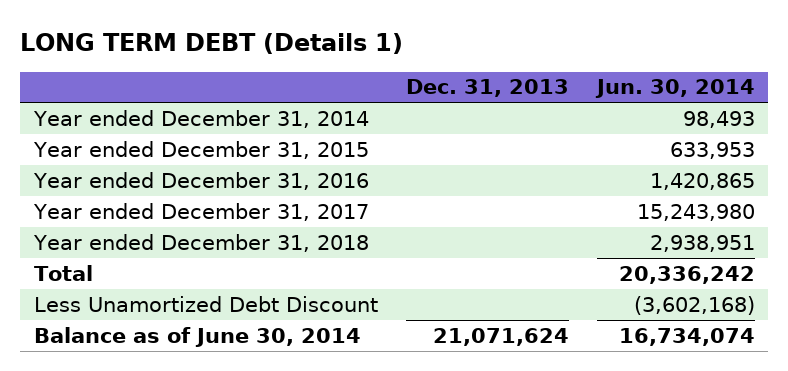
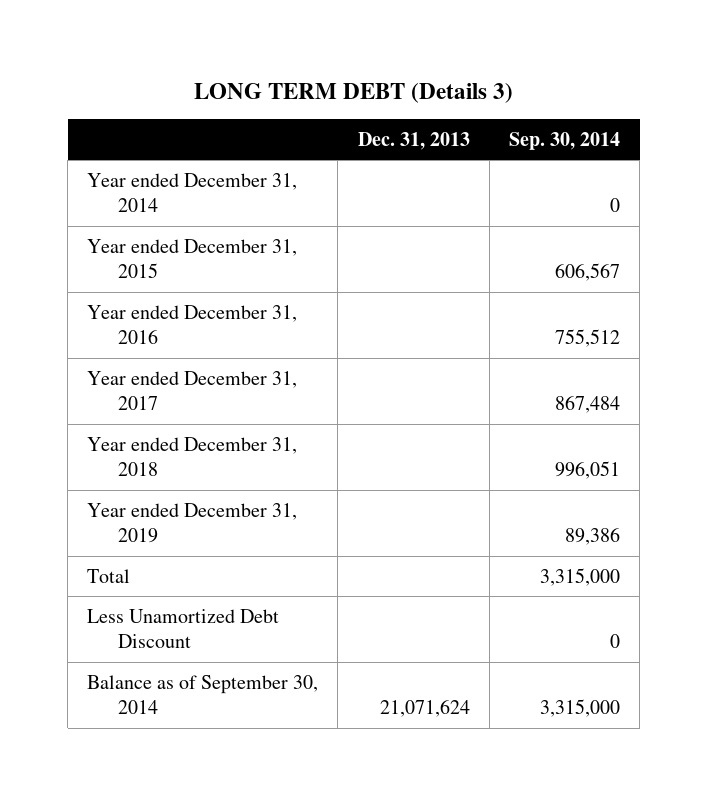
[19,33,403,55] LONG TERM DEBT (Details 1) -> [193,82,513,103] LONG TERM DEBT (Details 3)
[594,79,755,99] Jun. 30, 2014 -> none
none -> [509,131,621,150] Sep. 30, 2014
none -> [87,502,298,544] Year ended December 31, 2019
[33,326,361,347] Balance as of June 30, 2014 -> [87,674,319,715] Balance as of September 30, 2014

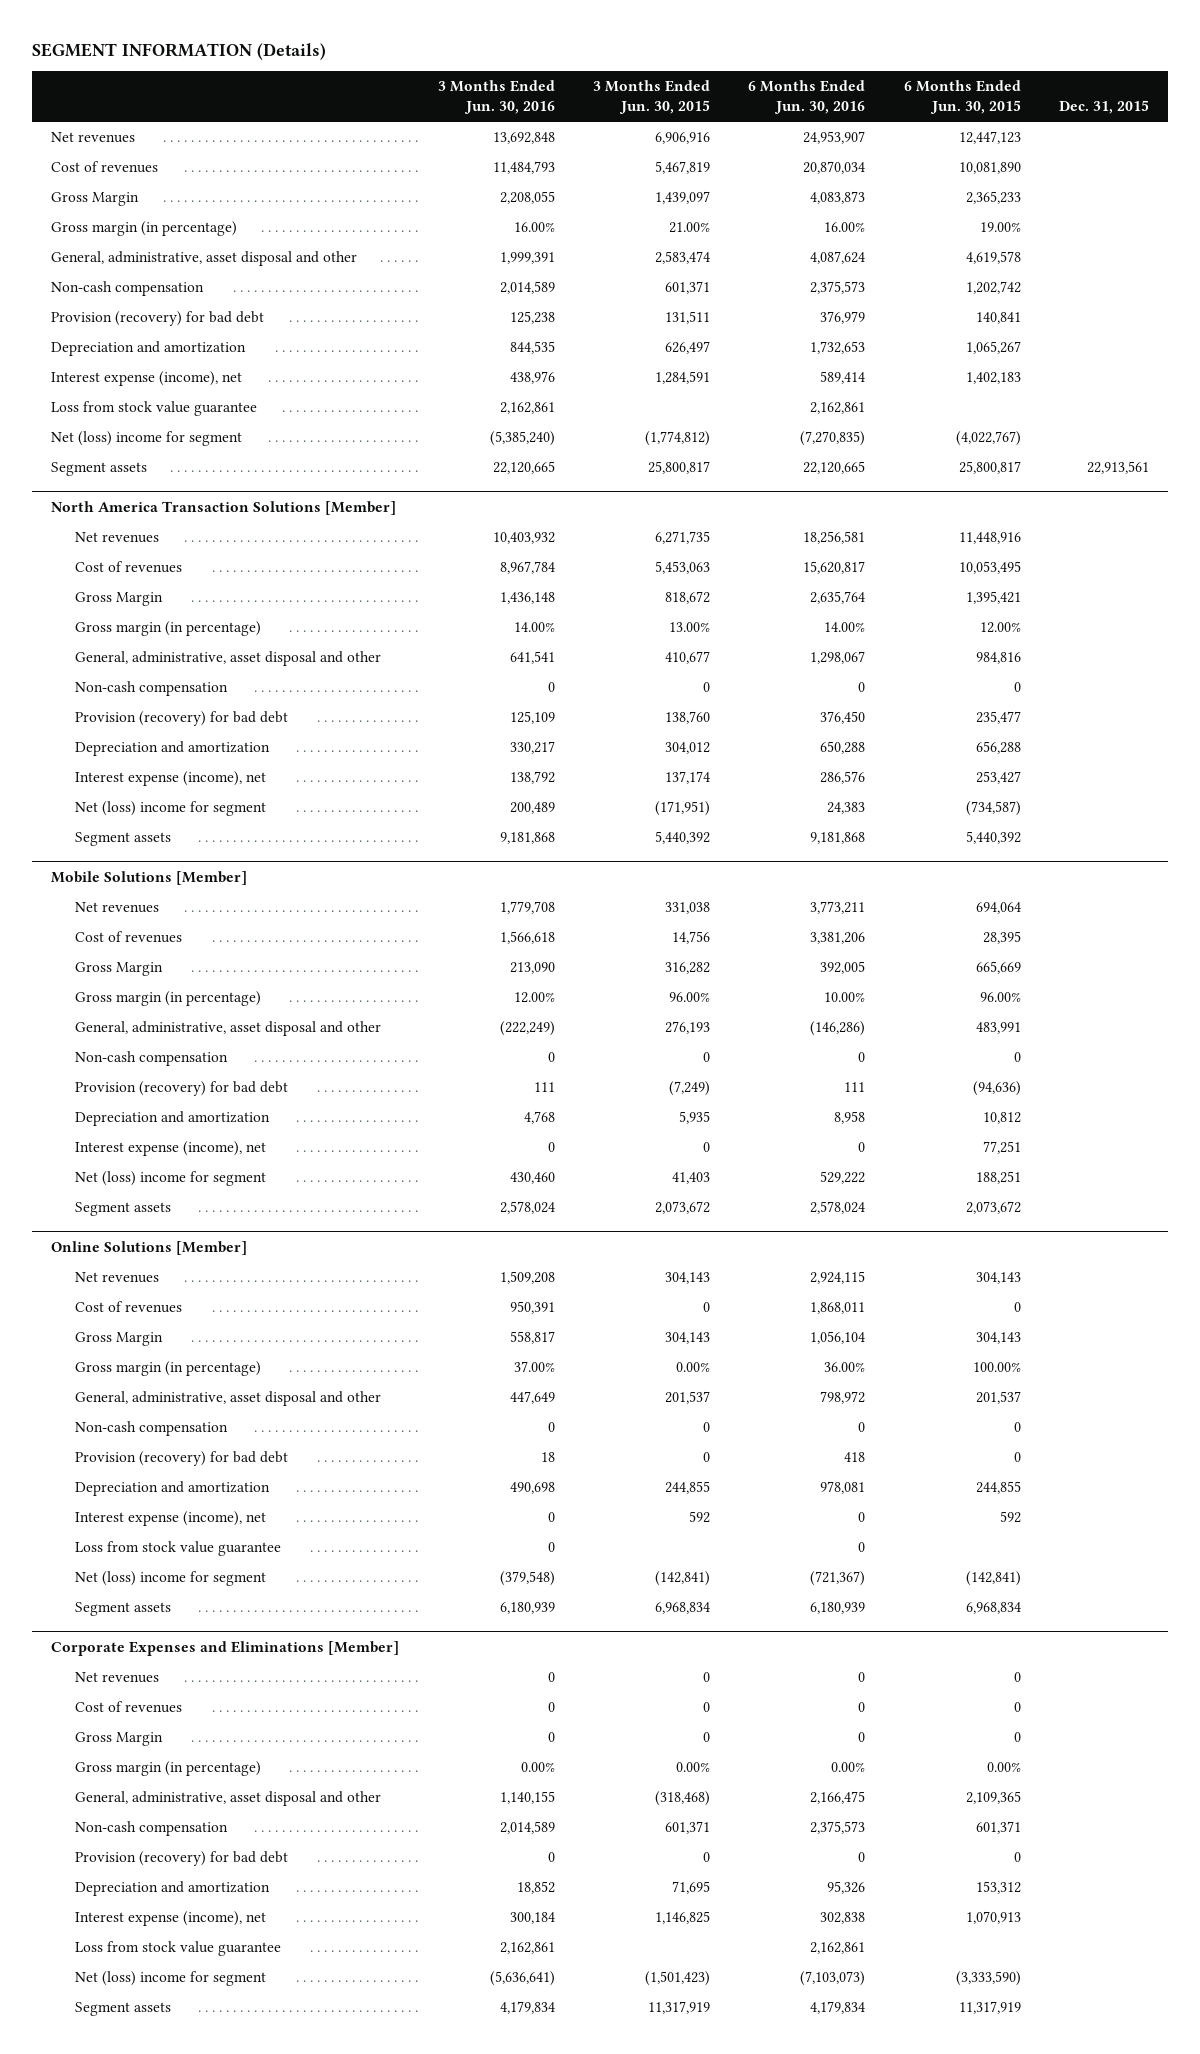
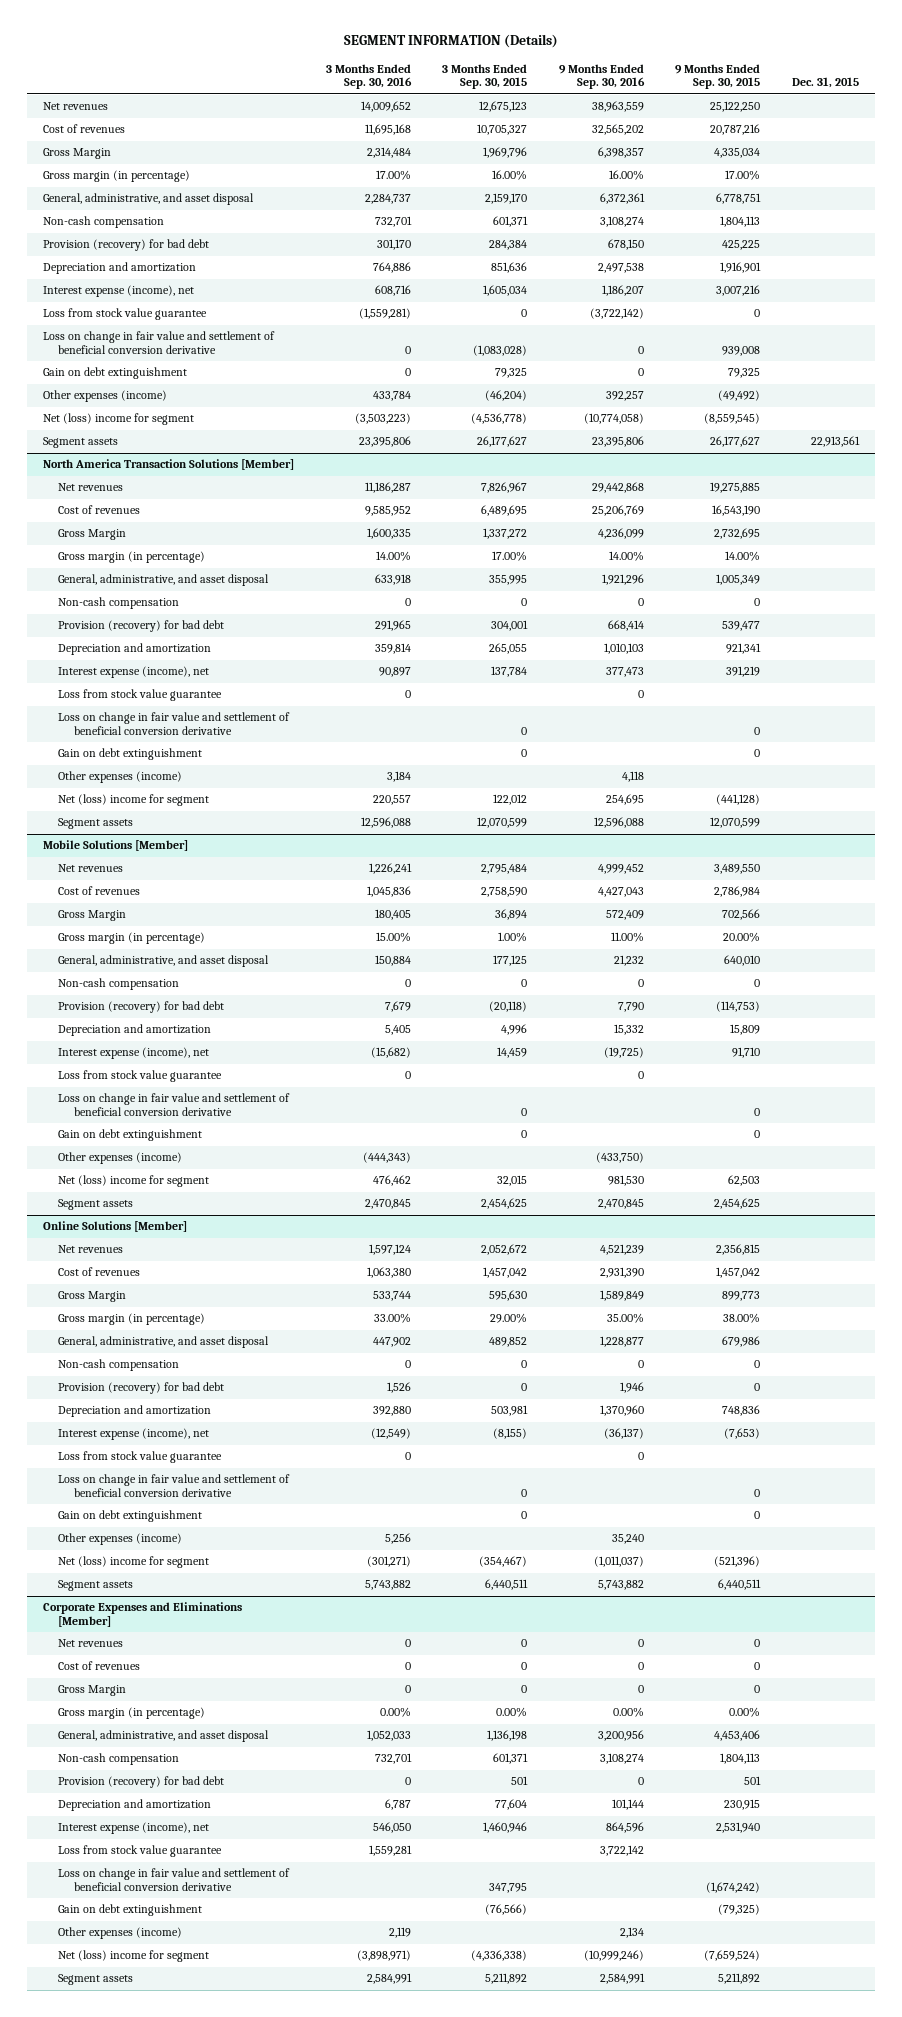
[437,80,555,115] 3 Months Ended Jun. 30, 2016 -> none
[592,80,710,115] 3 Months Ended Jun. 30, 2015 -> none
[748,80,866,115] 6 Months Ended Jun. 30, 2016 -> none
[903,80,1021,115] 6 Months Ended Jun. 30, 2015 -> none
none -> [325,63,412,90] 3 Months Ended Sep. 30, 2016
none -> [442,63,528,90] 3 Months Ended Sep. 30, 2015
none -> [558,63,645,90] 9 Months Ended Sep. 30, 2016
none -> [675,63,761,90] 9 Months Ended Sep. 30, 2015
[51,251,358,267] General, administrative, asset disposal and other -> [42,193,254,206] General, administrative, and asset disposal
none -> [42,331,275,355] Loss on change in fair value and settlement of beneficial conversion derivative
none -> [42,367,187,380] Gain on debt extinguishment
none -> [42,390,167,403] Other expenses (income)
[75,651,382,667] General, administrative, asset disposal and other -> [58,574,270,587] General, administrative, and asset disposal
none -> [58,689,223,702] Loss from stock value guarantee
none -> [58,712,291,736] Loss on change in fair value and settlement of beneficial conversion derivative
none -> [58,748,203,761] Gain on debt extinguishment
none -> [58,771,183,784] Other expenses (income)
[75,1021,382,1037] General, administrative, asset disposal and other -> [58,955,270,968] General, administrative, and asset disposal
none -> [58,1070,223,1083] Loss from stock value guarantee
none -> [58,1093,291,1117] Loss on change in fair value and settlement of beneficial conversion derivative
none -> [58,1129,203,1142] Gain on debt extinguishment
none -> [58,1152,183,1165] Other expenses (income)
[75,1391,382,1407] General, administrative, asset disposal and other -> [58,1336,270,1349] General, administrative, and asset disposal
none -> [58,1474,291,1498] Loss on change in fair value and settlement of beneficial conversion derivative
none -> [58,1510,203,1523] Gain on debt extinguishment
none -> [58,1533,183,1546] Other expenses (income)
[75,1791,382,1807] General, administrative, asset disposal and other -> [58,1730,270,1743] General, administrative, and asset disposal
none -> [58,1868,291,1892] Loss on change in fair value and settlement of beneficial conversion derivative
none -> [58,1904,203,1917] Gain on debt extinguishment
none -> [58,1927,183,1940] Other expenses (income)

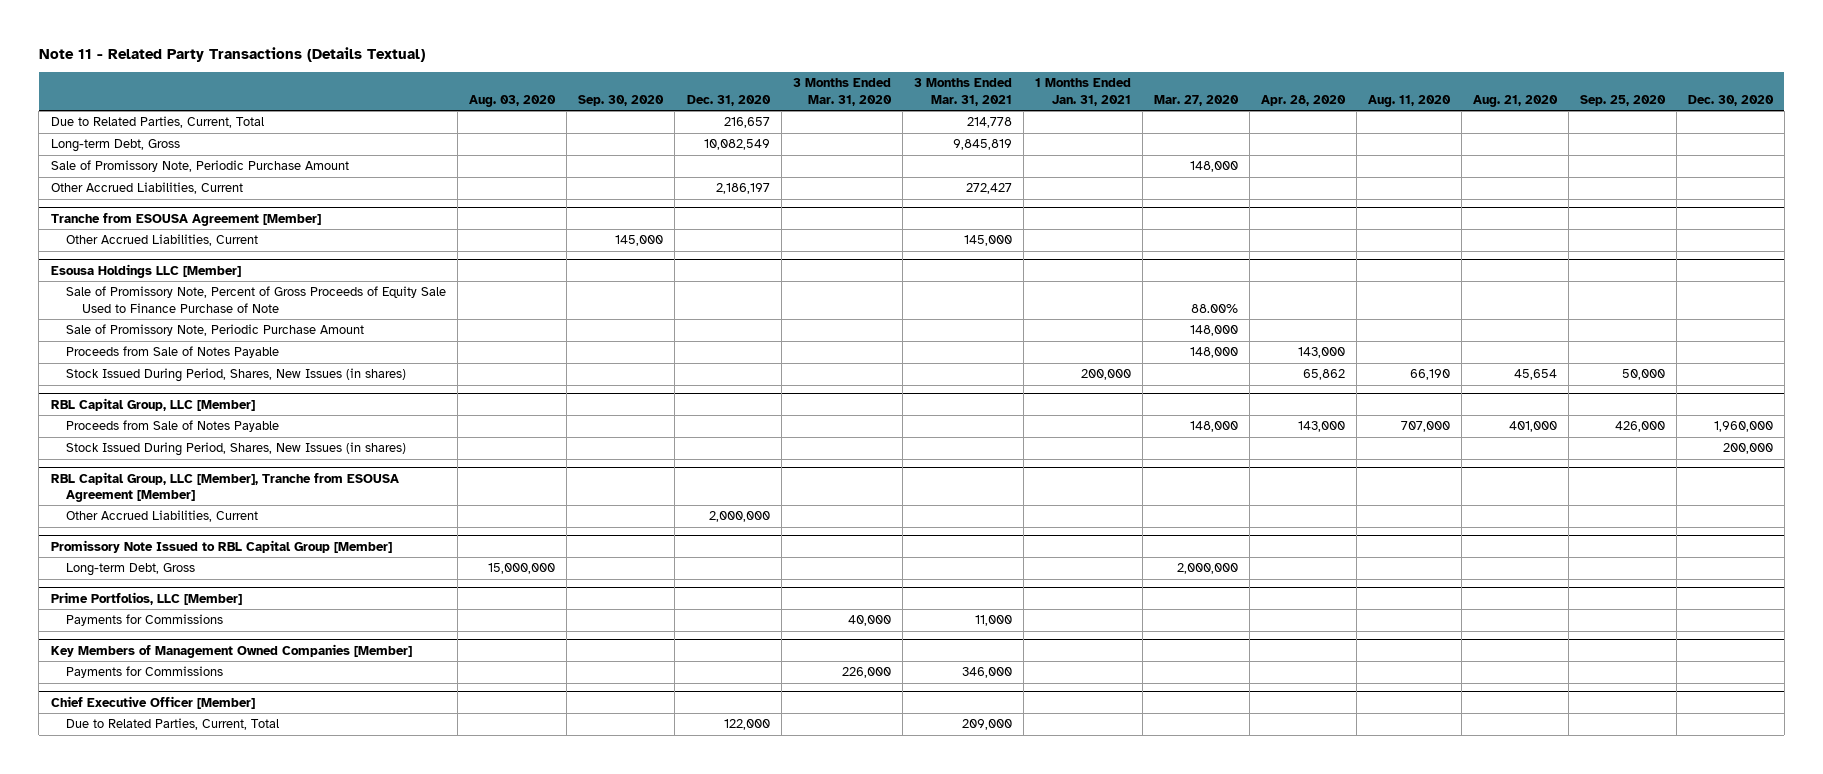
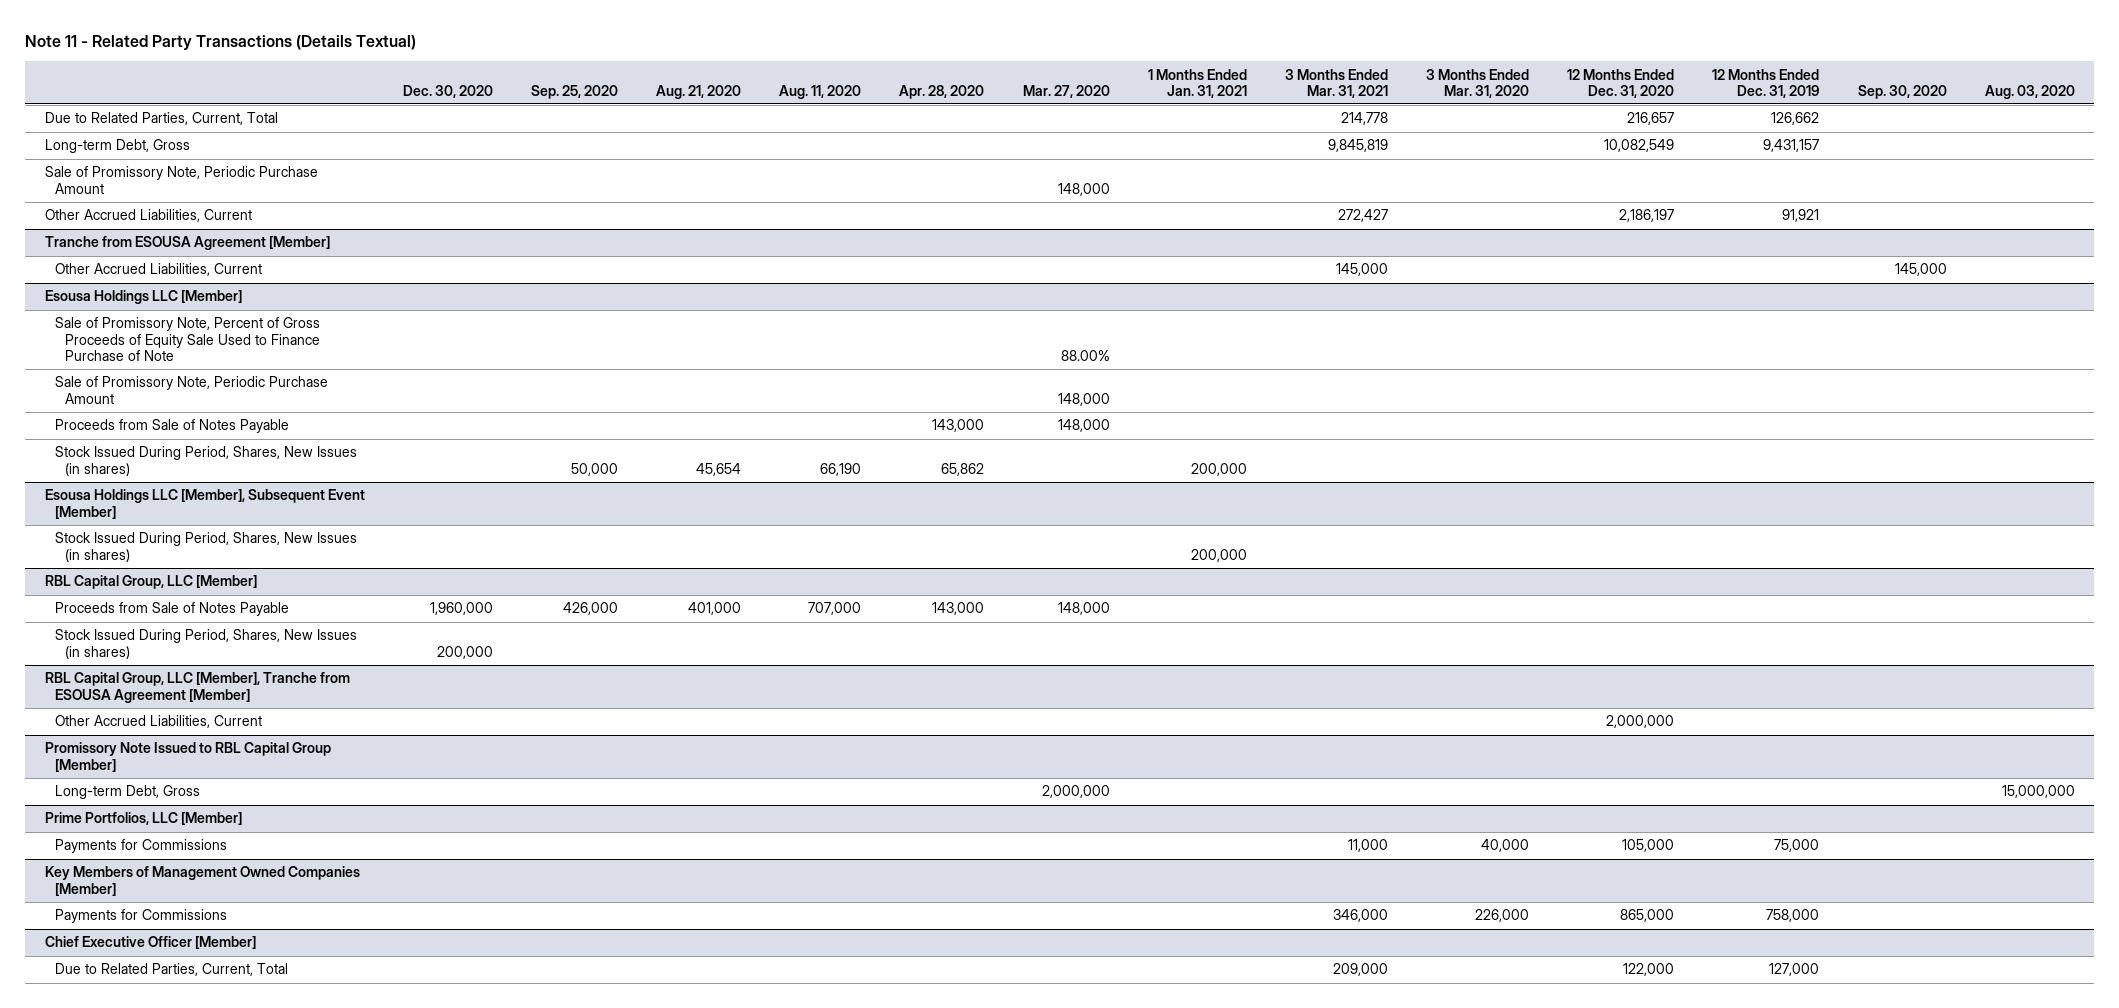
[686,94,771,106] Dec. 31, 2020 -> none
none -> [1567,68,1675,98] 12 Months Ended Dec. 31, 2020
none -> [1712,68,1820,98] 12 Months Ended Dec. 31, 2019
none -> [44,489,365,519] Esousa Holdings LLC [Member], Subsequent Event [Member]
none -> [54,532,357,562] Stock Issued During Period, Shares, New Issues (in shares)

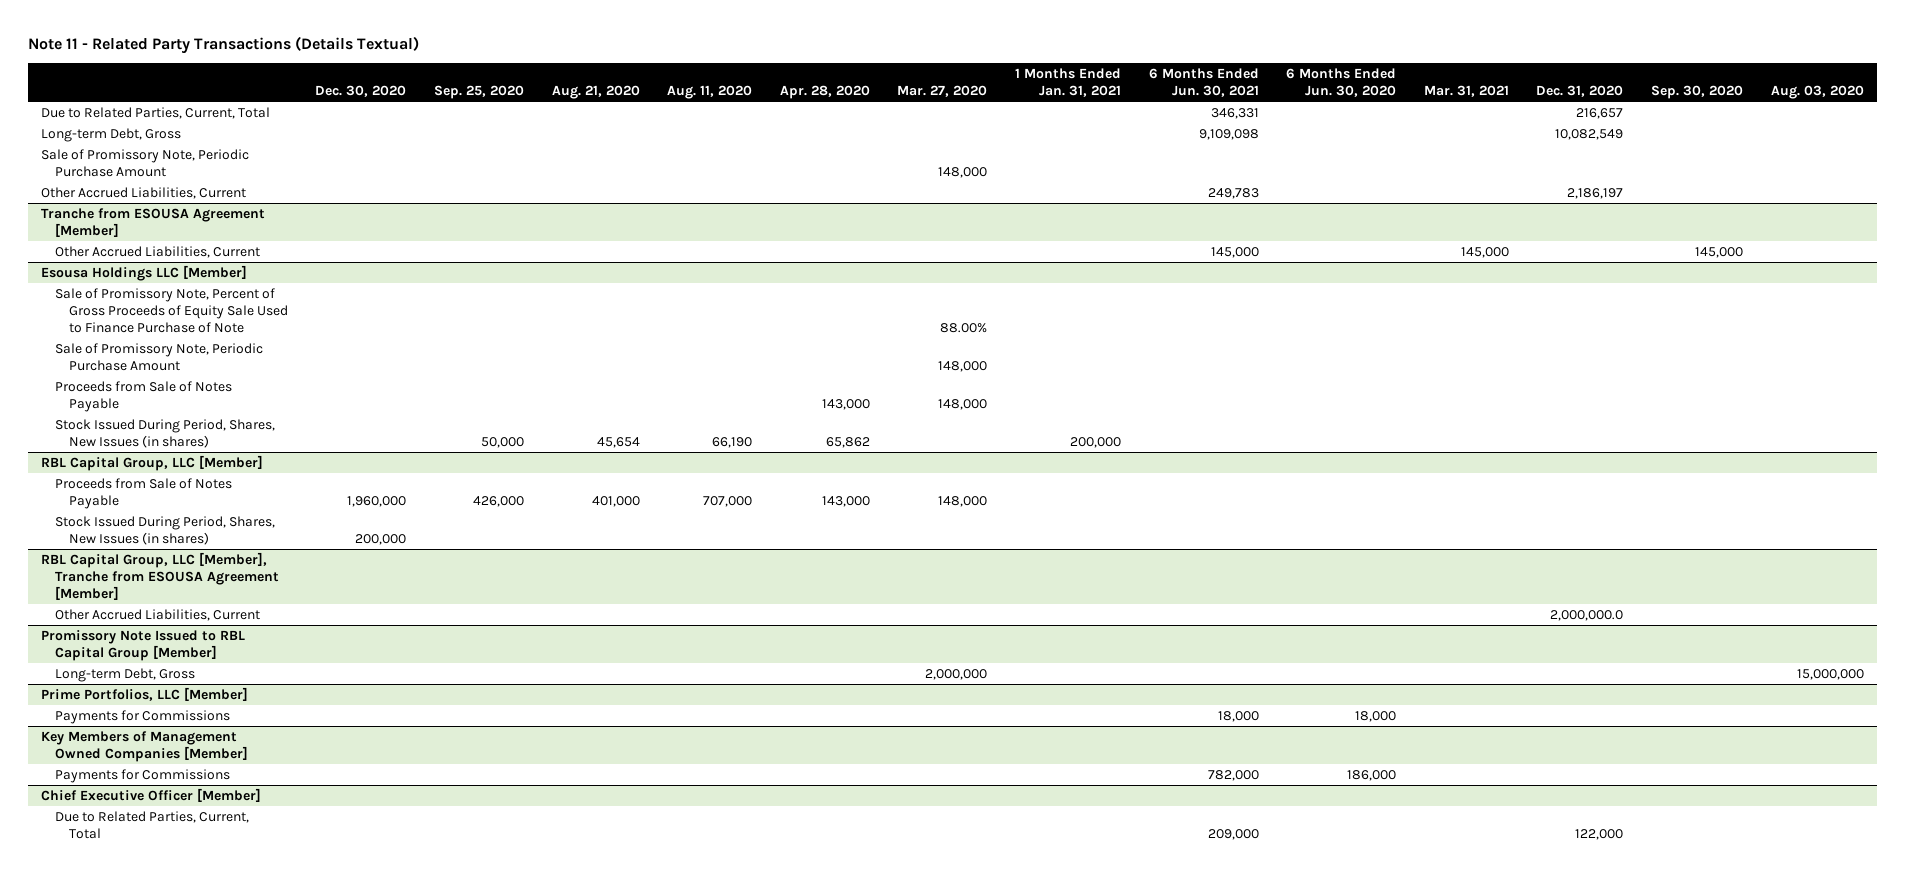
[1284,68,1388,98] 3 Months Ended Mar. 31, 2021 -> none
[1426,68,1530,98] 3 Months Ended Mar. 31, 2020 -> none
[1567,68,1675,98] 12 Months Ended Dec. 31, 2020 -> none
[1712,68,1820,98] 12 Months Ended Dec. 31, 2019 -> none
none -> [1148,67,1259,97] 6 Months Ended Jun. 30, 2021
none -> [1286,67,1397,97] 6 Months Ended Jun. 30, 2020
none -> [1423,84,1509,97] Mar. 31, 2021
none -> [1536,84,1624,97] Dec. 31, 2020
[44,489,365,519] Esousa Holdings LLC [Member], Subsequent Event [Member] -> none
[54,532,357,562] Stock Issued During Period, Shares, New Issues (in shares) -> none

